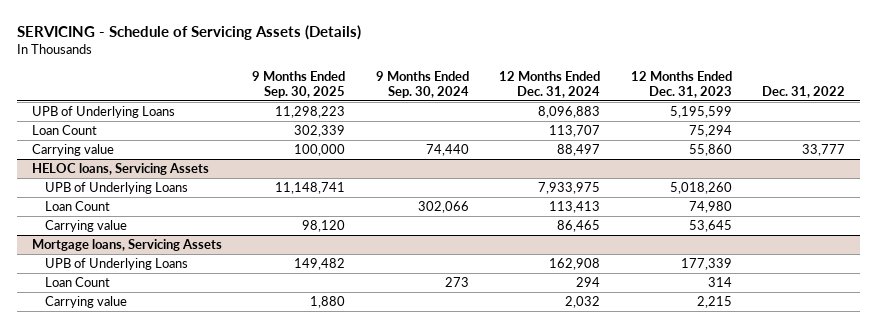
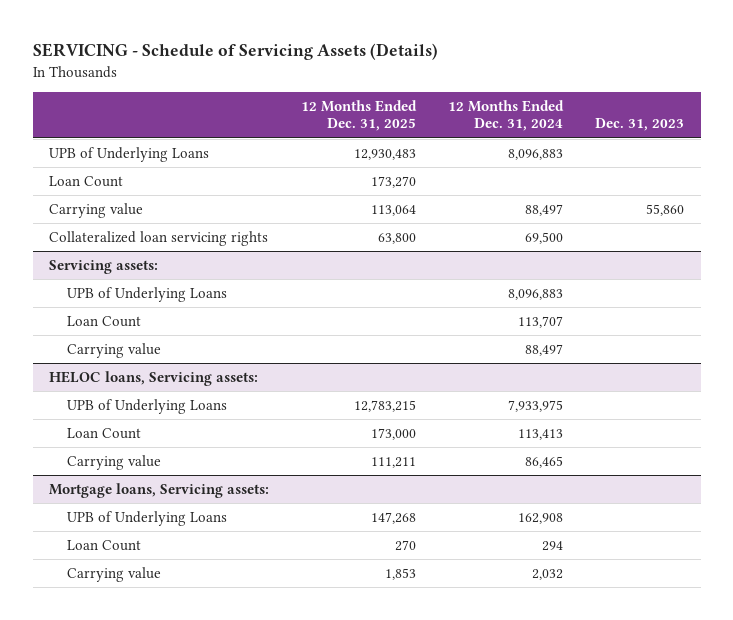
[252,70,346,99] 9 Months Ended Sep. 30, 2025 -> none
[375,70,469,99] 9 Months Ended Sep. 30, 2024 -> none
[630,70,732,99] 12 Months Ended Dec. 31, 2023 -> none
[762,86,846,99] Dec. 31, 2022 -> none
none -> [301,99,418,132] 12 Months Ended Dec. 31, 2025
none -> [595,118,685,132] Dec. 31, 2023
none -> [49,176,124,188] Loan Count
none -> [49,203,144,219] Carrying value
none -> [49,231,269,247] Collateralized loan servicing rights
none -> [49,260,159,275] Servicing assets:
none -> [66,287,227,303] UPB of Underlying Loans
[32,163,210,176] HELOC loans, Servicing Assets -> [49,371,259,387] HELOC loans, Servicing assets:
[32,239,223,252] Mortgage loans, Servicing Assets -> [49,483,270,499] Mortgage loans, Servicing assets:

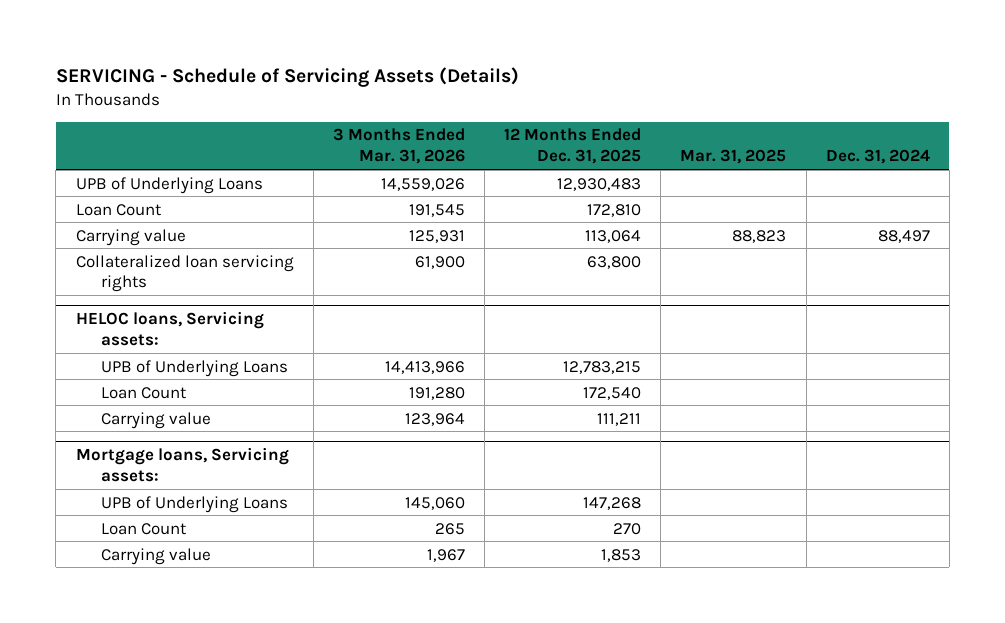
[448,99,565,132] 12 Months Ended Dec. 31, 2024 -> none
[595,118,685,132] Dec. 31, 2023 -> none
none -> [332,128,465,165] 3 Months Ended Mar. 31, 2026
none -> [680,149,787,165] Mar. 31, 2025
none -> [825,149,930,165] Dec. 31, 2024
[371,176,417,189] 173,270 -> [587,203,642,217] 172,810
[49,260,159,275] Servicing assets: -> none
[66,287,227,303] UPB of Underlying Loans -> none
[66,316,141,328] Loan Count -> none
[66,343,161,359] Carrying value -> none
[371,428,417,441] 173,000 -> [583,386,642,400] 172,540

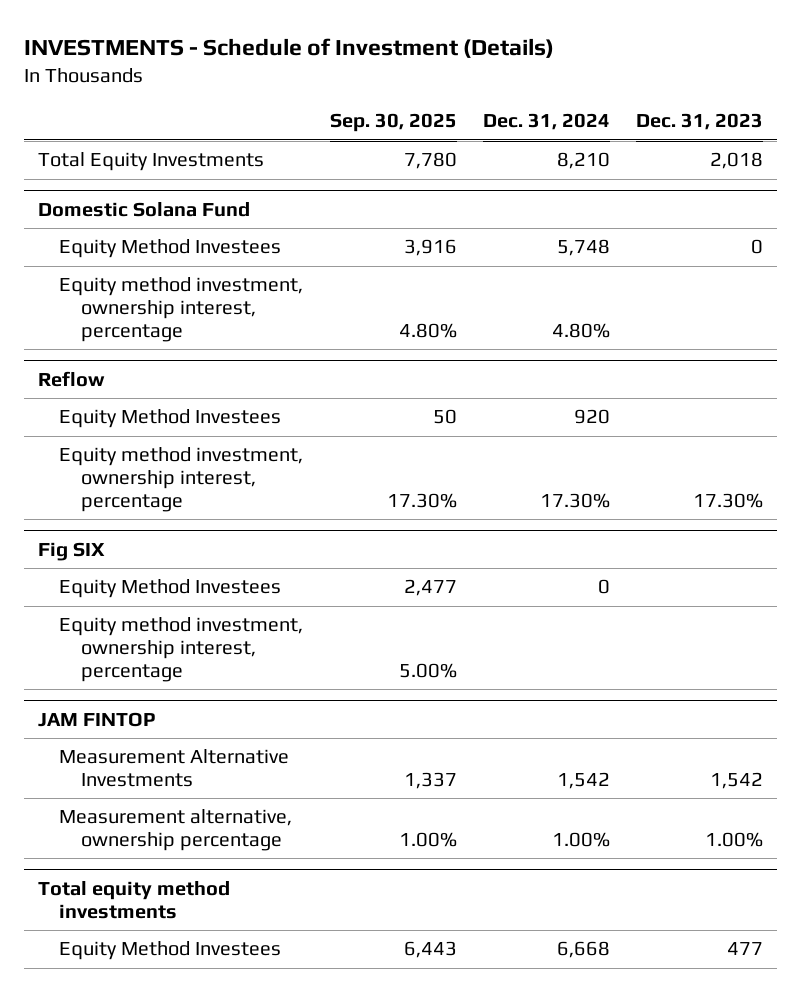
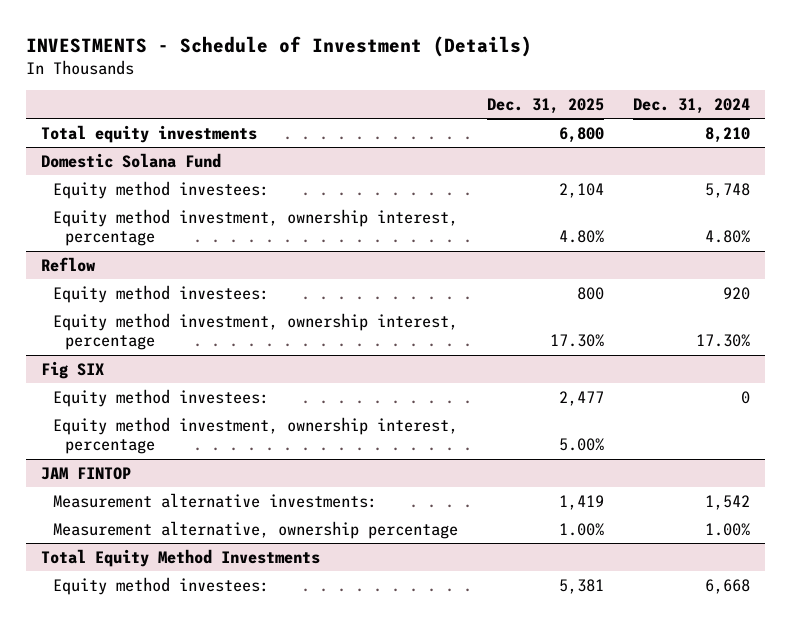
[329,113,457,133] Sep. 30, 2025 -> none
[636,113,764,131] Dec. 31, 2023 -> none
none -> [487,97,605,114] Dec. 31, 2025
[37,152,264,172] Total Equity Investments -> [41,124,258,143] Total equity investments
[59,239,282,259] Equity Method Investees -> [52,180,269,199] Equity method investees:
[59,409,282,429] Equity Method Investees -> [52,284,269,303] Equity method investees:
[59,579,282,599] Equity Method Investees -> [52,388,269,407] Equity method investees:
[59,749,290,788] Measurement Alternative Investments -> [52,492,377,508] Measurement alternative investments:
[37,880,230,919] Total equity method investments -> [41,548,321,567] Total Equity Method Investments
[59,941,282,961] Equity Method Investees -> [52,576,269,595] Equity method investees:

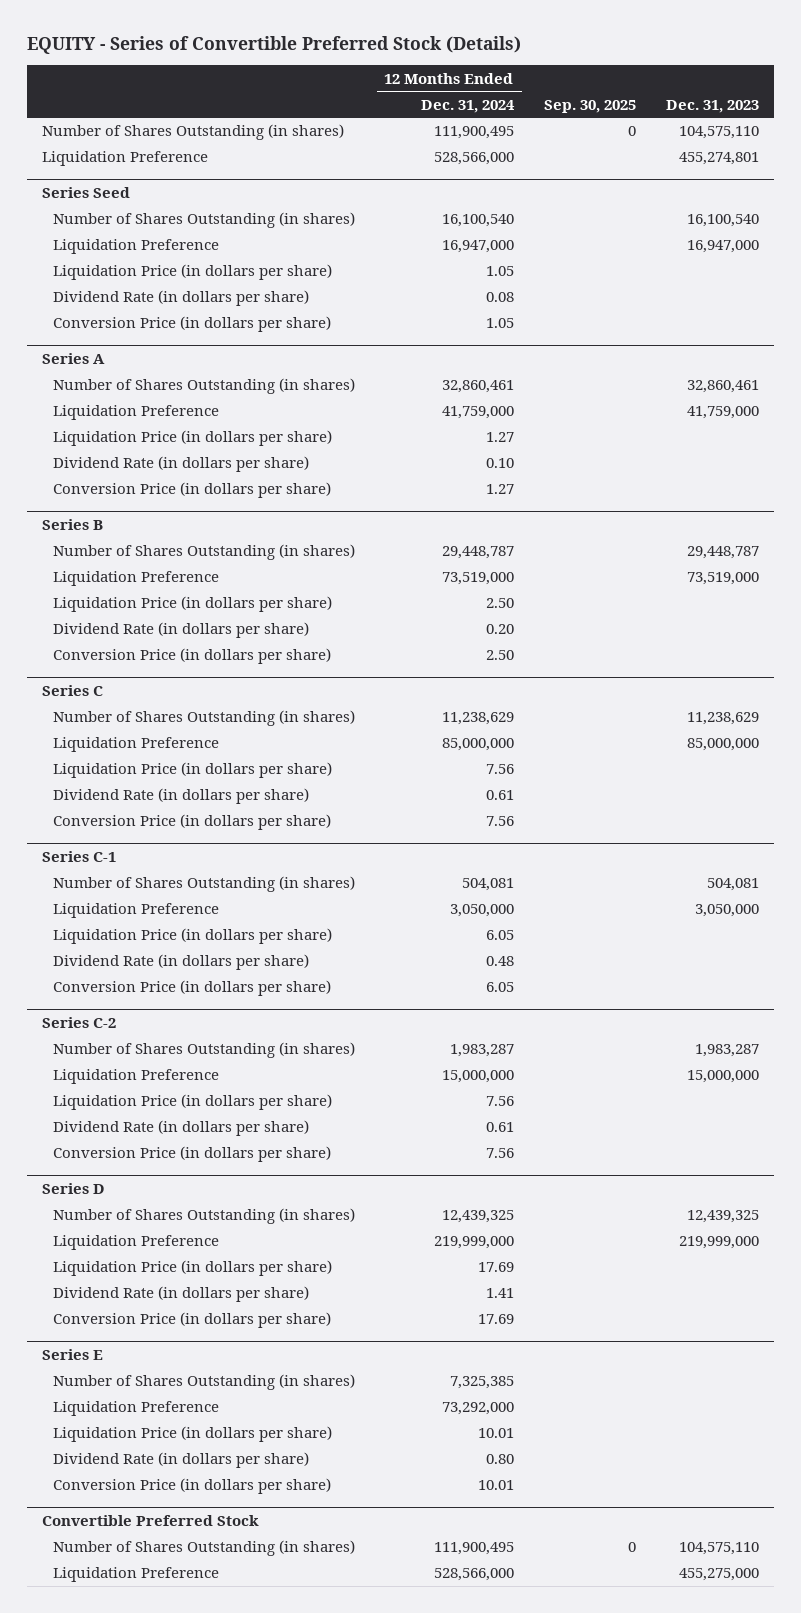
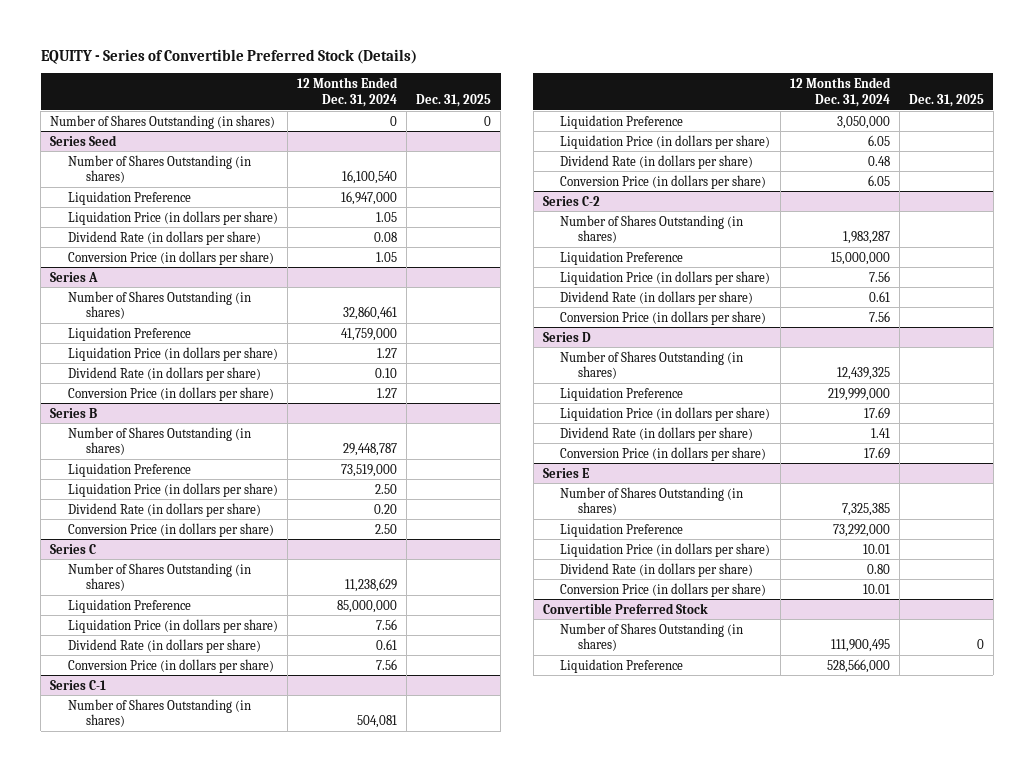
[544,99,637,113] Sep. 30, 2025 -> none
[666,99,760,113] Dec. 31, 2023 -> none
none -> [416,93,492,107] Dec. 31, 2025
[42,151,209,167] Liquidation Preference -> none
[433,126,514,140] 111,900,495 -> [390,115,398,126] 0

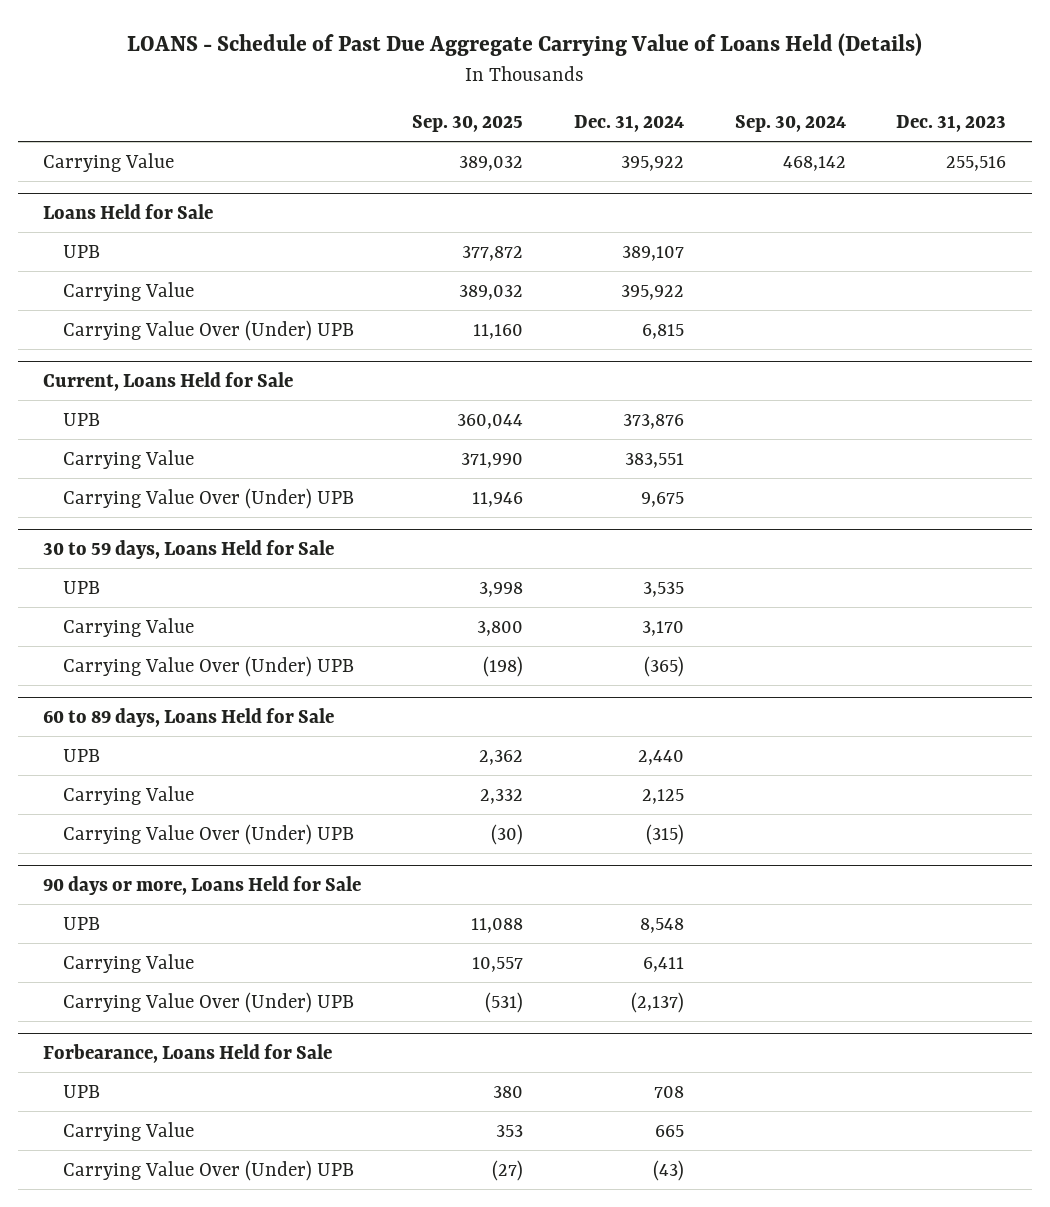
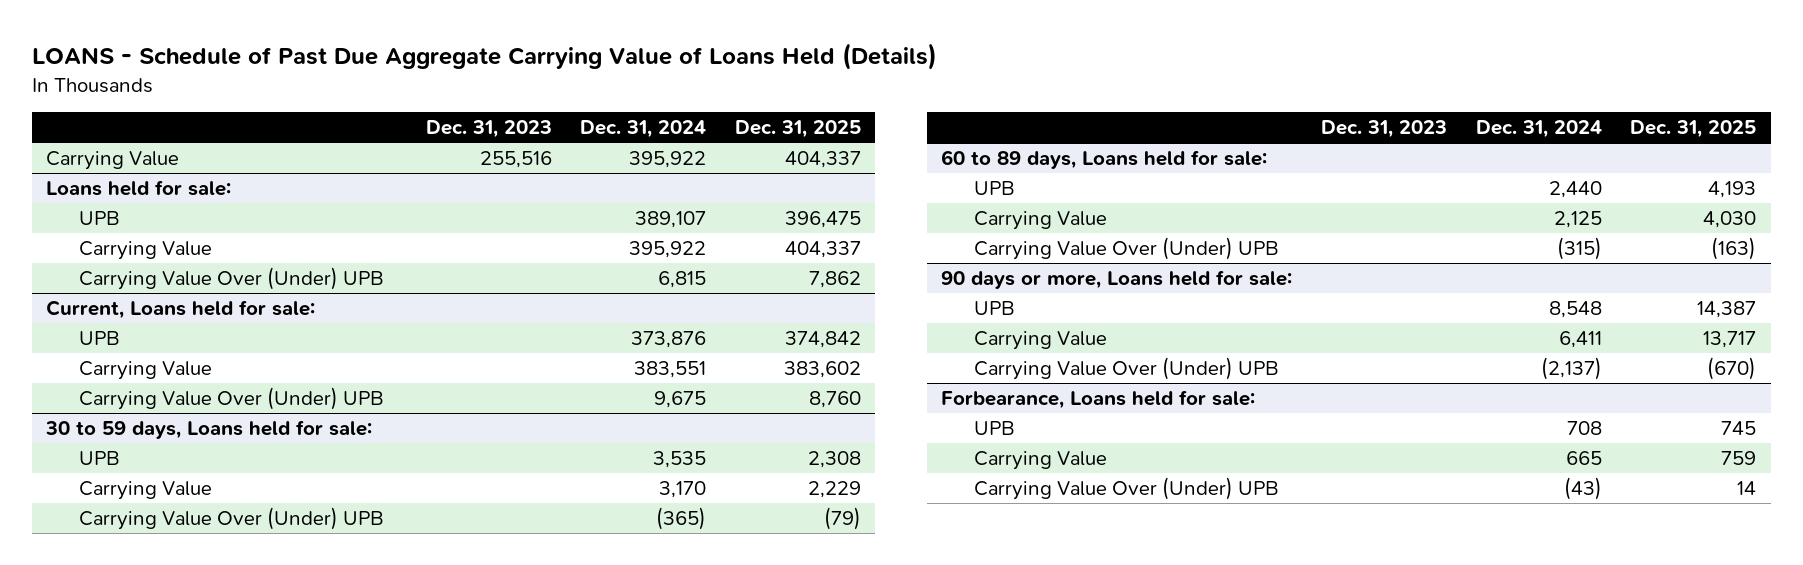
[411,114,523,132] Sep. 30, 2025 -> none
[734,114,846,132] Sep. 30, 2024 -> none
none -> [735,120,862,139] Dec. 31, 2025
[43,204,214,220] Loans Held for Sale -> [46,179,232,196] Loans held for sale:
[43,372,294,392] Current, Loans Held for Sale -> [46,299,316,319] Current, Loans held for sale:
[43,540,335,560] 30 to 59 days, Loans Held for Sale -> [45,419,373,439] 30 to 59 days, Loans held for sale:
[43,708,335,728] 60 to 89 days, Loans Held for Sale -> [941,149,1268,169] 60 to 89 days, Loans held for sale:
[43,876,362,896] 90 days or more, Loans Held for Sale -> [941,269,1293,289] 90 days or more, Loans held for sale:
[43,1044,333,1064] Forbearance, Loans Held for Sale -> [941,389,1256,409] Forbearance, Loans held for sale:

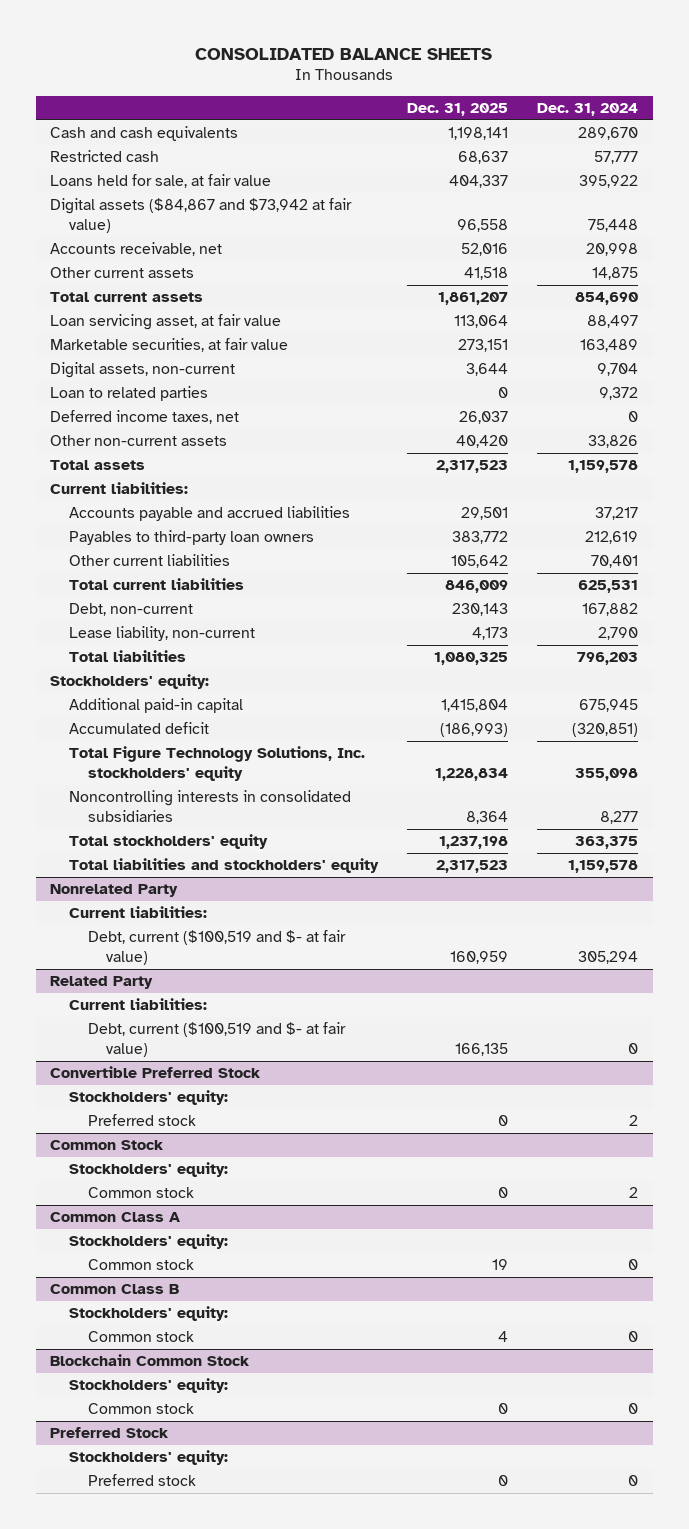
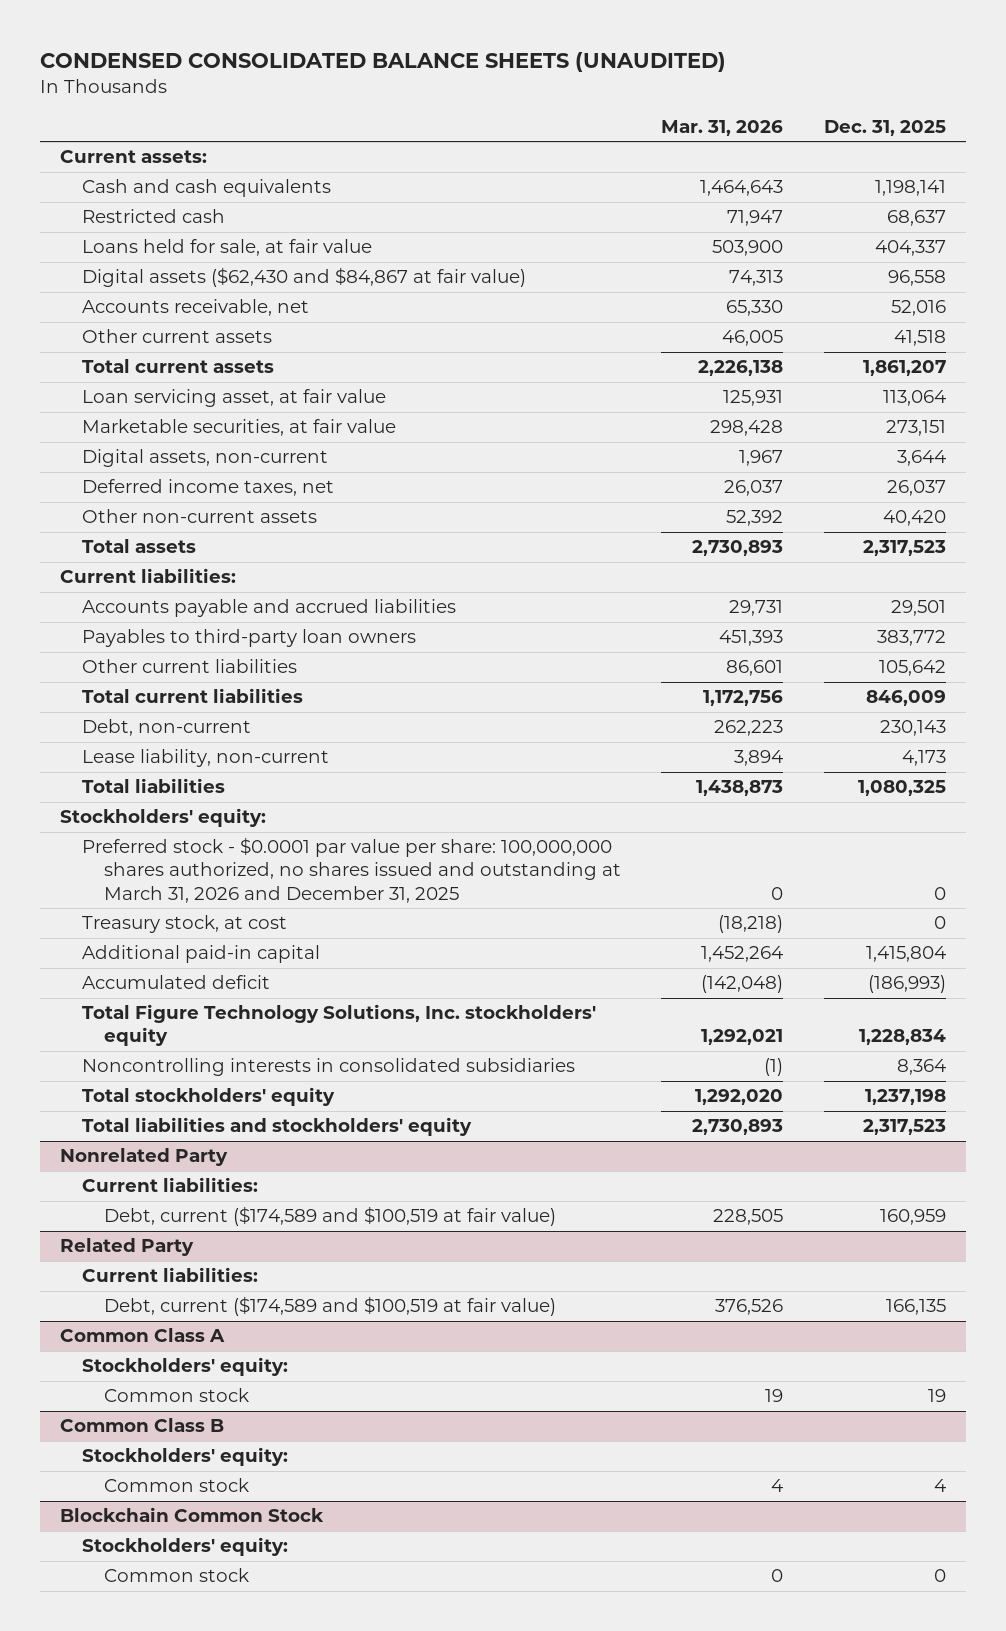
[195,47,493,60] CONSOLIDATED BALANCE SHEETS -> [39,52,726,73] CONDENSED CONSOLIDATED BALANCE SHEETS (UNAUDITED)
[537,102,639,116] Dec. 31, 2024 -> none
none -> [661,119,784,136] Mar. 31, 2026
none -> [59,150,207,164] Current assets:
[50,198,353,233] Digital assets ($84,867 and $73,942 at fair value) -> [81,267,526,288] Digital assets ($62,430 and $84,867 at fair value)
[50,386,209,402] Loan to related parties -> none
none -> [81,837,621,903] Preferred stock - $0.0001 par value per share: 100,000,000 shares authorized, no shares issued and outstanding at March 31, 2026 and December 31, 2025
none -> [81,915,287,934] Treasury stock, at cost
[87,930,346,965] Debt, current ($100,519 and $- at fair value) -> [103,1206,556,1227] Debt, current ($174,589 and $100,519 at fair value)
[50,1066,262,1079] Convertible Preferred Stock -> none
[68,1090,228,1106] Stockholders' equity: -> none
[87,1114,196,1127] Preferred stock -> none
[50,1140,165,1151] Common Stock -> none
[68,1162,228,1178] Stockholders' equity: -> none
[87,1187,194,1199] Common stock -> none
[87,1022,346,1057] Debt, current ($100,519 and $- at fair value) -> [103,1296,556,1317] Debt, current ($174,589 and $100,519 at fair value)
[50,1427,170,1439] Preferred Stock -> none
[68,1450,228,1466] Stockholders' equity: -> none
[87,1474,196,1487] Preferred stock -> none

